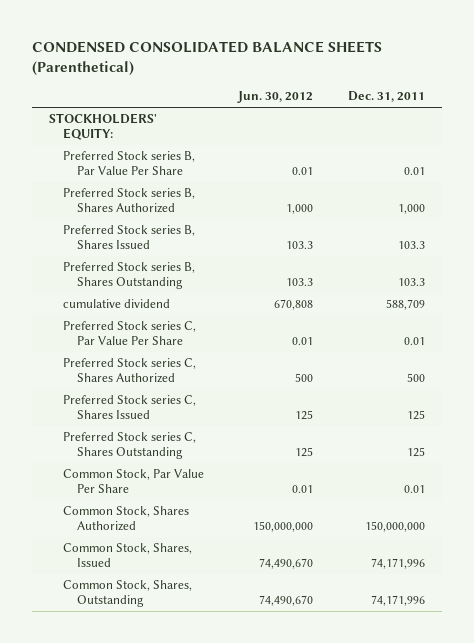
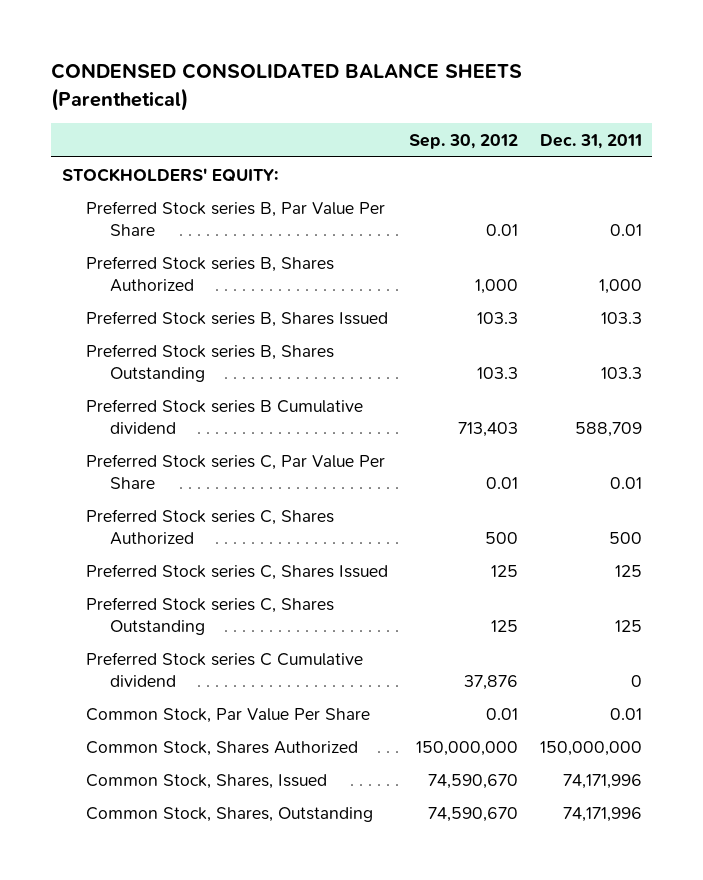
[237,91,314,104] Jun. 30, 2012 -> none
none -> [409,133,519,149] Sep. 30, 2012
[63,299,171,309] cumulative dividend -> [85,398,363,434] Preferred Stock series B Cumulative dividend
none -> [85,651,363,687] Preferred Stock series C Cumulative dividend

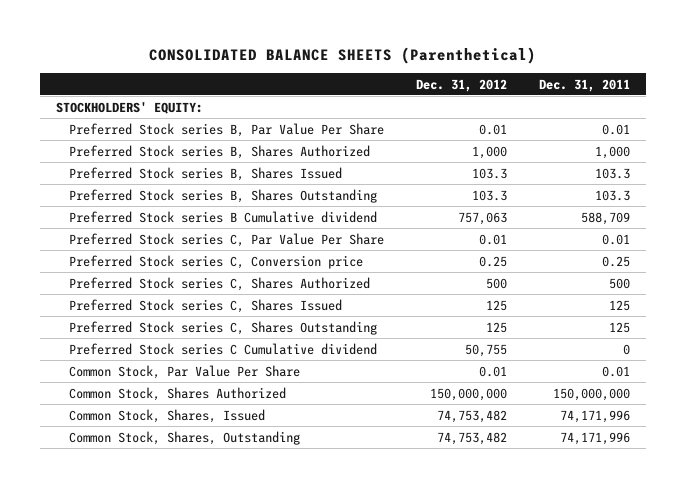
[50,63,522,111] CONDENSED CONSOLIDATED BALANCE SHEETS (Parenthetical) -> [149,46,537,64] CONSOLIDATED BALANCE SHEETS (Parenthetical)
[409,133,519,149] Sep. 30, 2012 -> none
none -> [416,78,508,92] Dec. 31, 2012
none -> [68,254,363,269] Preferred Stock series C, Conversion price

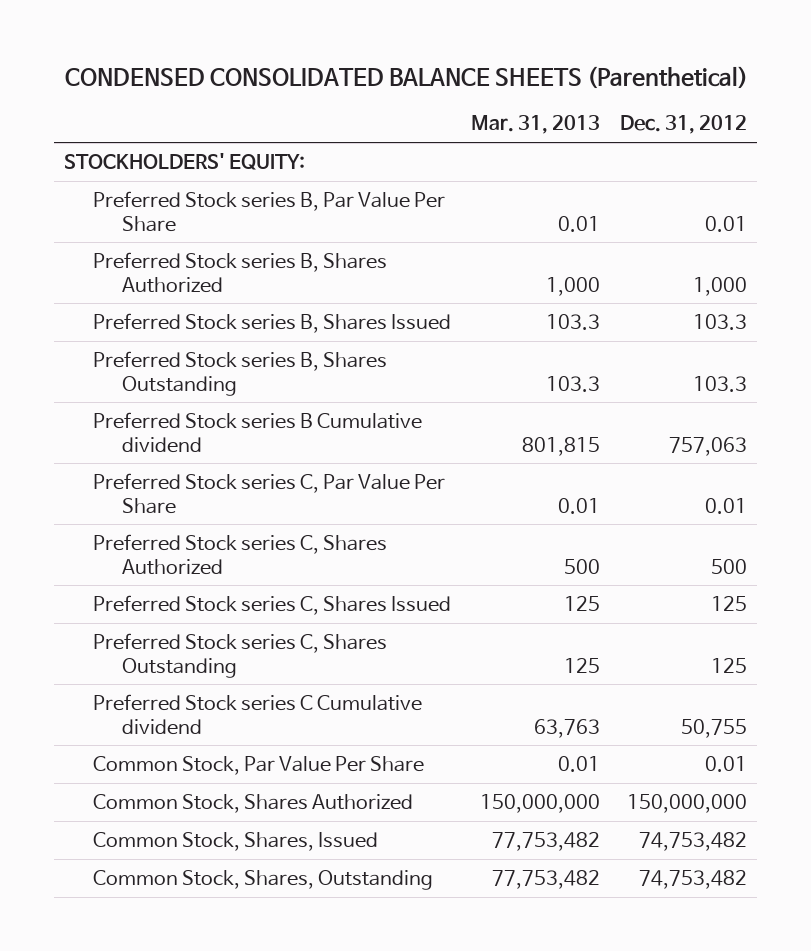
[149,46,537,64] CONSOLIDATED BALANCE SHEETS (Parenthetical) -> [64,65,748,89] CONDENSED CONSOLIDATED BALANCE SHEETS (Parenthetical)
[539,78,631,92] Dec. 31, 2011 -> none
none -> [471,115,601,135] Mar. 31, 2013
[68,254,363,269] Preferred Stock series C, Conversion price -> none

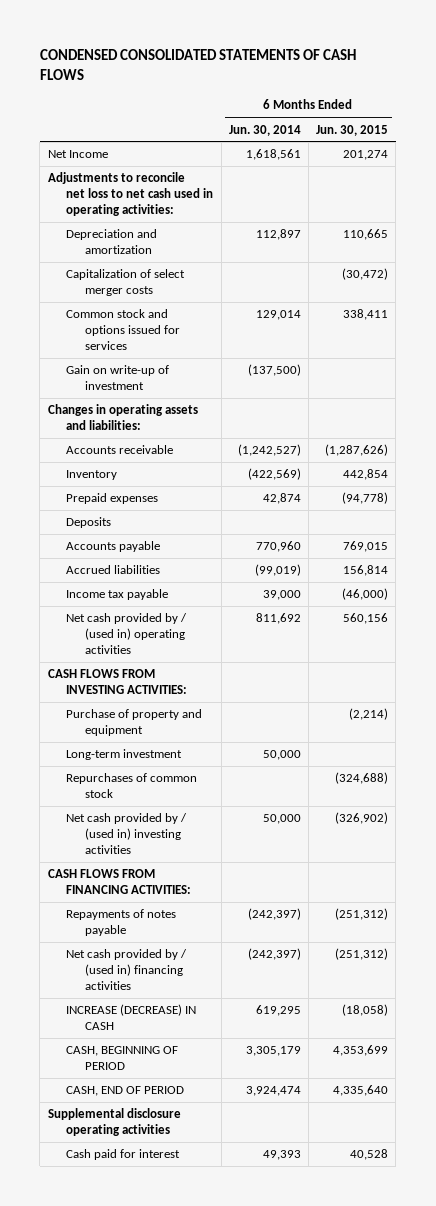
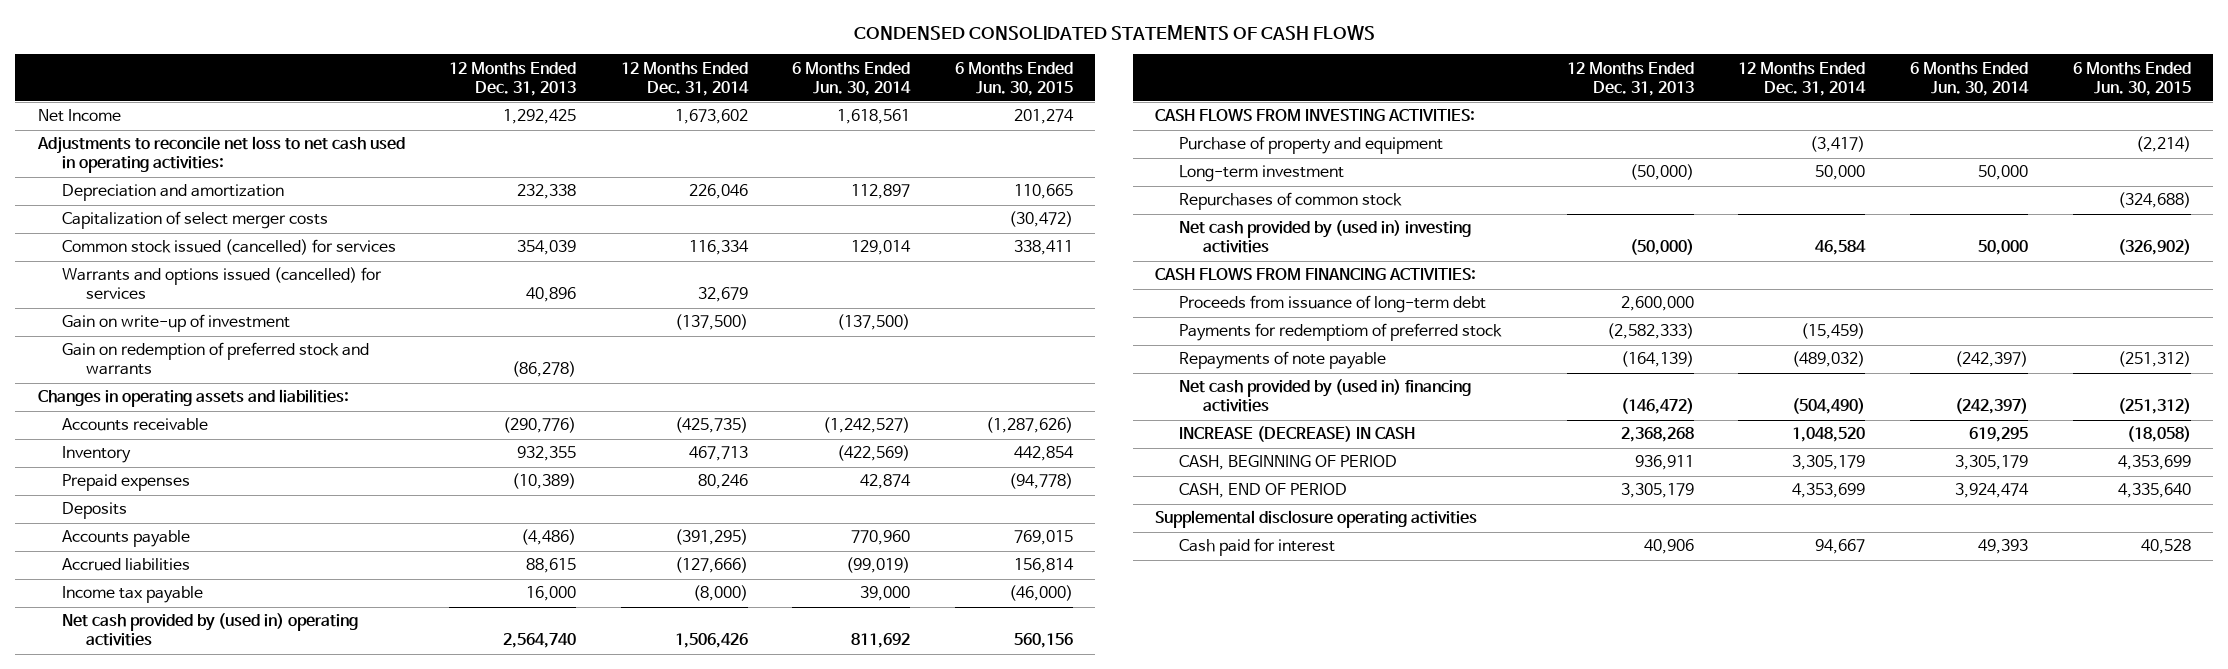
none -> [449,61,577,96] 12 Months Ended Dec. 31, 2013
none -> [620,61,749,96] 12 Months Ended Dec. 31, 2014
[66,309,181,351] Common stock and options issued for services -> [61,239,396,256] Common stock issued (cancelled) for services
none -> [61,267,382,300] Warrants and options issued (cancelled) for services
none -> [61,342,369,376] Gain on redemption of preferred stock and warrants
[66,613,188,655] Net cash provided by / (used in) operating activities -> [61,613,358,647] Net cash provided by (used in) operating activities
[66,813,188,855] Net cash provided by / (used in) investing activities -> [1179,220,1472,254] Net cash provided by (used in) investing activities
none -> [1179,295,1487,314] Proceeds from issuance of long-term debt
none -> [1179,323,1503,342] Payments for redemptiom of preferred stock
[66,909,177,937] Repayments of notes payable -> [1179,351,1387,370] Repayments of note payable
[66,949,188,991] Net cash provided by / (used in) financing activities -> [1179,379,1472,413] Net cash provided by (used in) financing activities

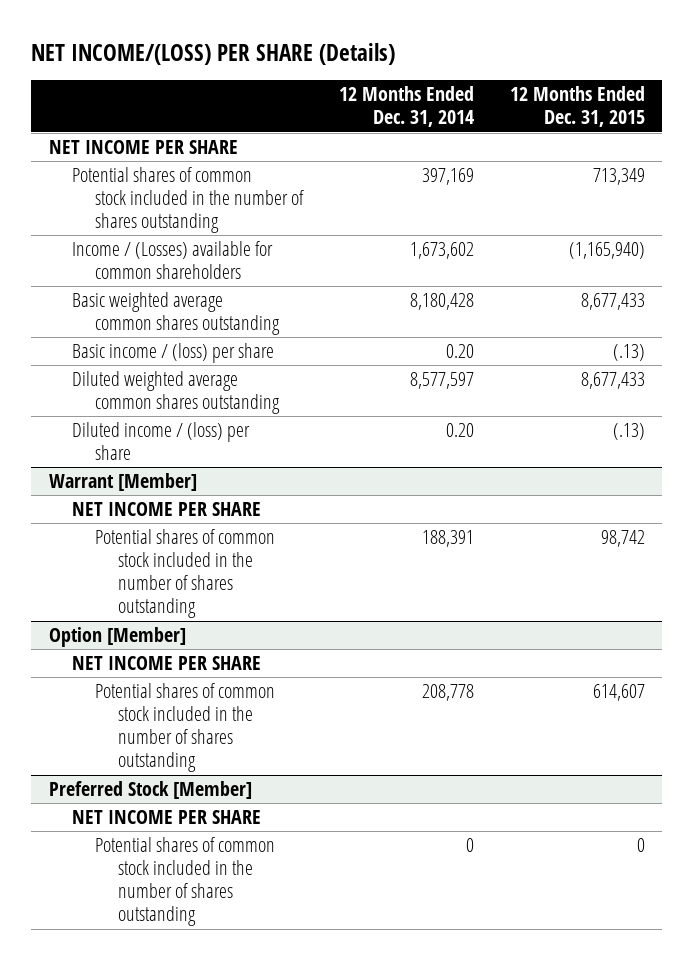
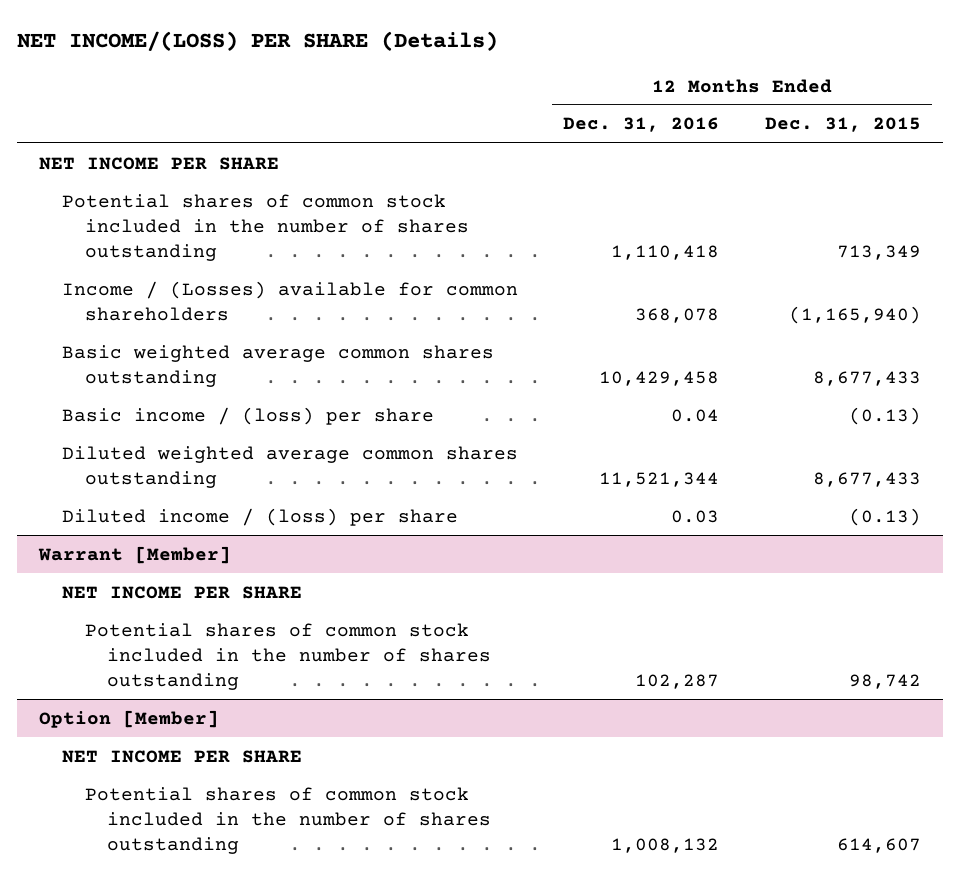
[338,86,474,128] 12 Months Ended Dec. 31, 2014 -> none
none -> [563,117,720,133] Dec. 31, 2016
[612,344,645,362] (.13) -> [848,406,921,425] (0.13)
[612,423,645,441] (.13) -> [848,507,921,526] (0.13)
[48,781,252,800] Preferred Stock [Member] -> none
[71,810,261,825] NET INCOME PER SHARE -> none
[94,837,275,927] Potential shares of common stock included in the number of shares outstanding -> none

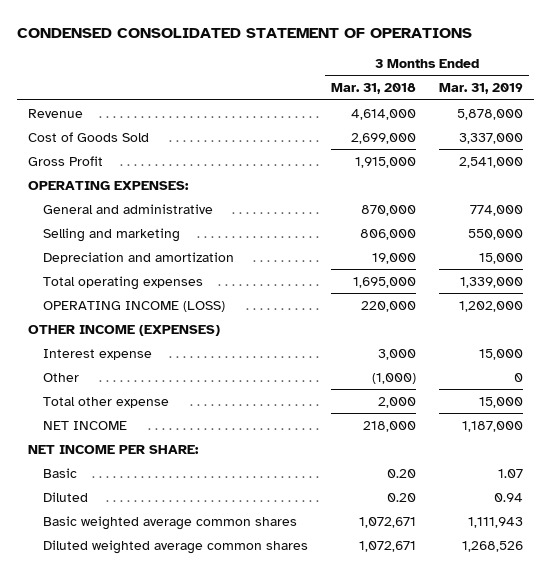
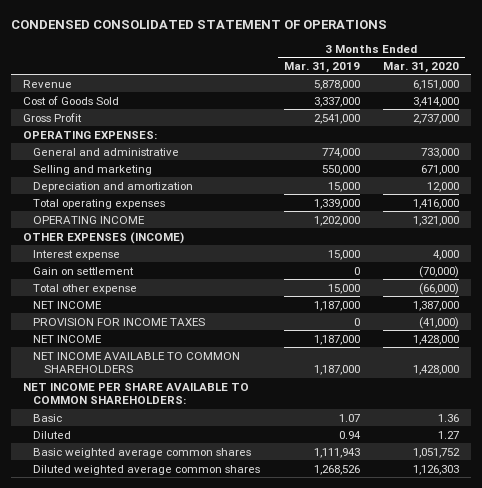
[330,83,416,95] Mar. 31, 2018 -> none
none -> [382,62,459,74] Mar. 31, 2020
[42,300,225,312] OPERATING INCOME (LOSS) -> [33,215,146,224] OPERATING INCOME
[28,324,221,336] OTHER INCOME (EXPENSES) -> [23,231,185,244] OTHER EXPENSES (INCOME)
[42,372,79,382] Other -> none
none -> [33,266,135,275] Gain on settlement
none -> [33,317,206,326] PROVISION FOR INCOME TAXES
none -> [33,334,103,343] NET INCOME
none -> [33,351,241,374] NET INCOME AVAILABLE TO COMMON SHAREHOLDERS
[28,444,200,454] NET INCOME PER SHARE: -> [23,382,250,405] NET INCOME PER SHARE AVAILABLE TO COMMON SHAREHOLDERS:

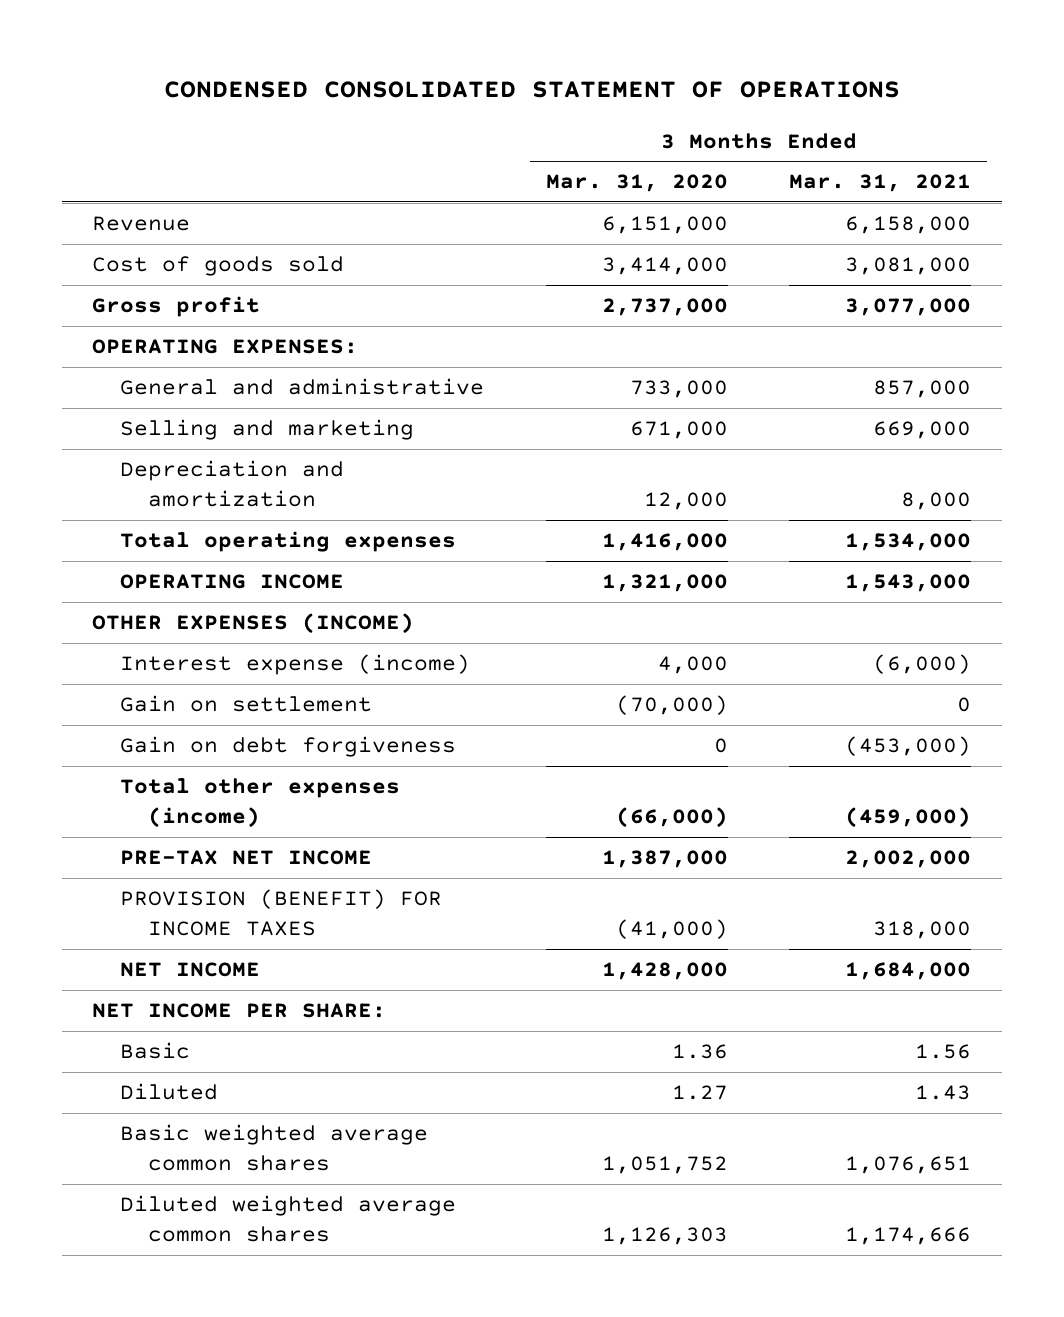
[283,62,360,74] Mar. 31, 2019 -> none
none -> [789,174,972,193] Mar. 31, 2021
[23,95,120,105] Cost of Goods Sold -> [92,256,345,277] Cost of goods sold
[23,112,83,122] Gross Profit -> [92,296,261,318] Gross profit
[33,249,121,260] Interest expense -> [120,654,471,676] Interest expense (income)
none -> [120,736,457,758] Gain on debt forgiveness
[33,283,138,294] Total other expense -> [120,778,401,829] Total other expenses (income)
[33,300,103,309] NET INCOME -> [120,850,373,866] PRE-TAX NET INCOME
[33,317,206,326] PROVISION FOR INCOME TAXES -> [120,889,443,937] PROVISION (BENEFIT) FOR INCOME TAXES
[33,351,241,374] NET INCOME AVAILABLE TO COMMON SHAREHOLDERS -> none
[23,382,250,405] NET INCOME PER SHARE AVAILABLE TO COMMON SHAREHOLDERS: -> [92,1003,387,1019] NET INCOME PER SHARE:

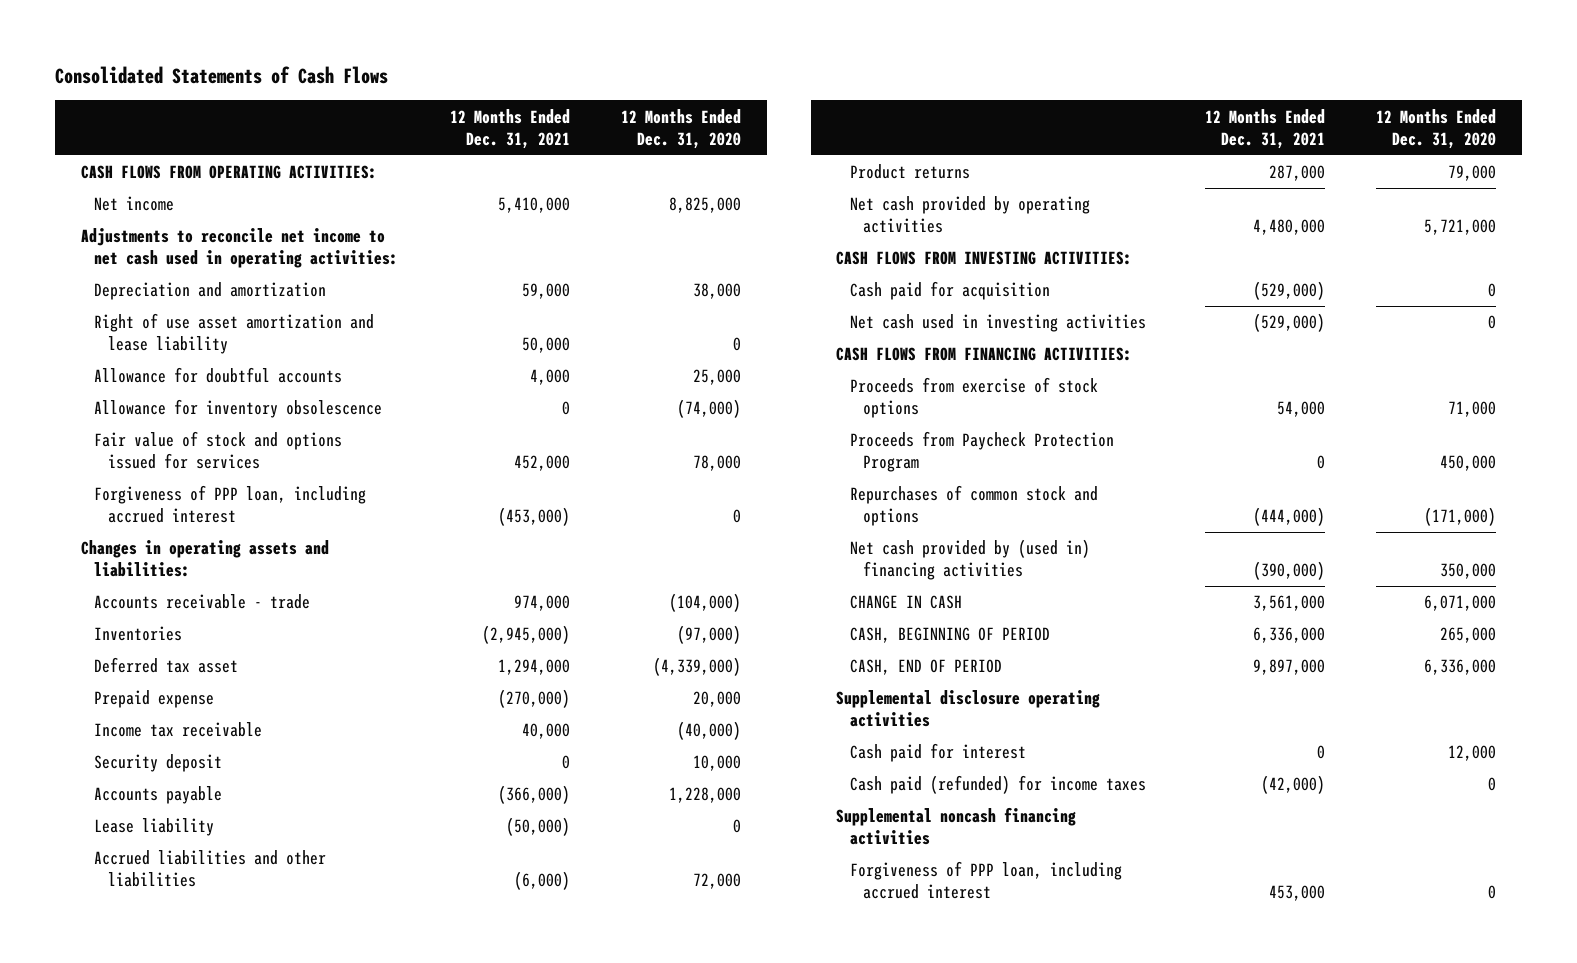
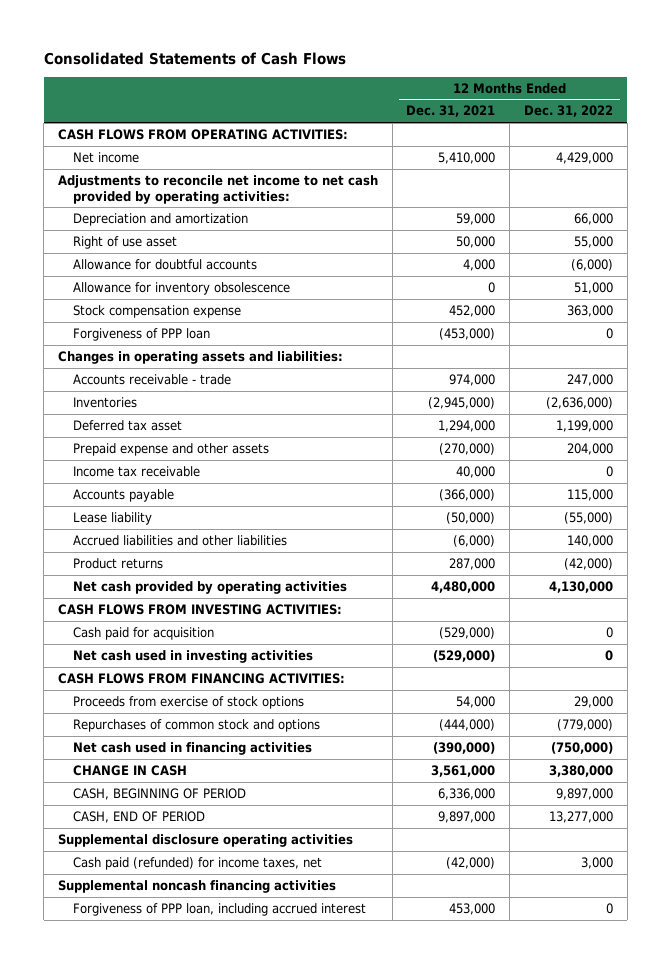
[620,108,741,149] 12 Months Ended Dec. 31, 2020 -> none
none -> [523,105,613,118] Dec. 31, 2022
[80,228,399,269] Adjustments to reconcile net income to net cash used in operating activities: -> [57,175,378,204] Adjustments to reconcile net income to net cash provided by operating activities:
[94,313,375,355] Right of use asset amortization and lease liability -> [73,236,178,250] Right of use asset
[94,431,343,470] Fair value of stock and options issued for services -> [73,305,242,319] Stock compensation expense
[94,485,367,524] Forgiveness of PPP loan, including accrued interest -> [73,328,211,342] Forgiveness of PPP loan
[94,690,215,709] Prepaid expense -> [73,443,270,457] Prepaid expense and other assets
[94,754,223,773] Security deposit -> none
[849,431,1114,473] Proceeds from Paycheck Protection Program -> none
[849,539,1090,581] Net cash provided by (used in) financing activities -> [73,742,313,756] Net cash used in financing activities
[849,743,1026,763] Cash paid for interest -> none
[849,775,1146,795] Cash paid (refunded) for income taxes -> [73,857,323,871] Cash paid (refunded) for income taxes, net

